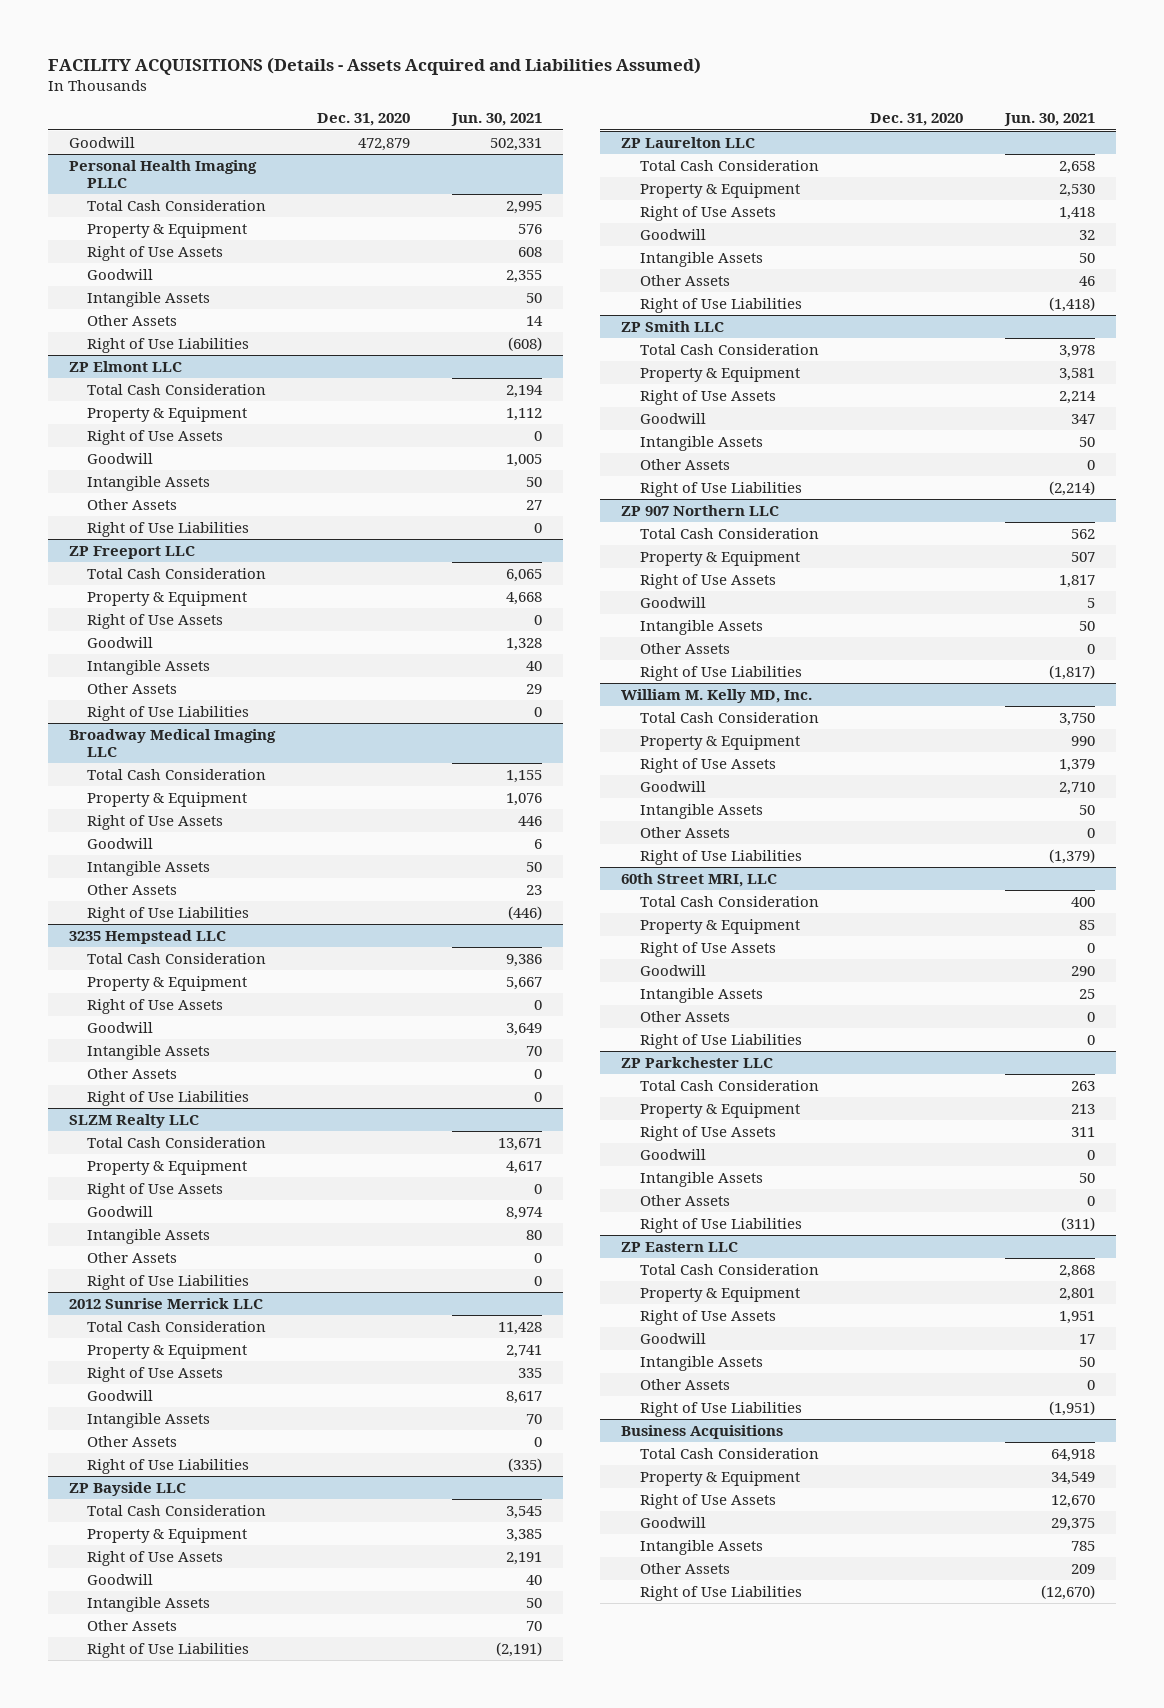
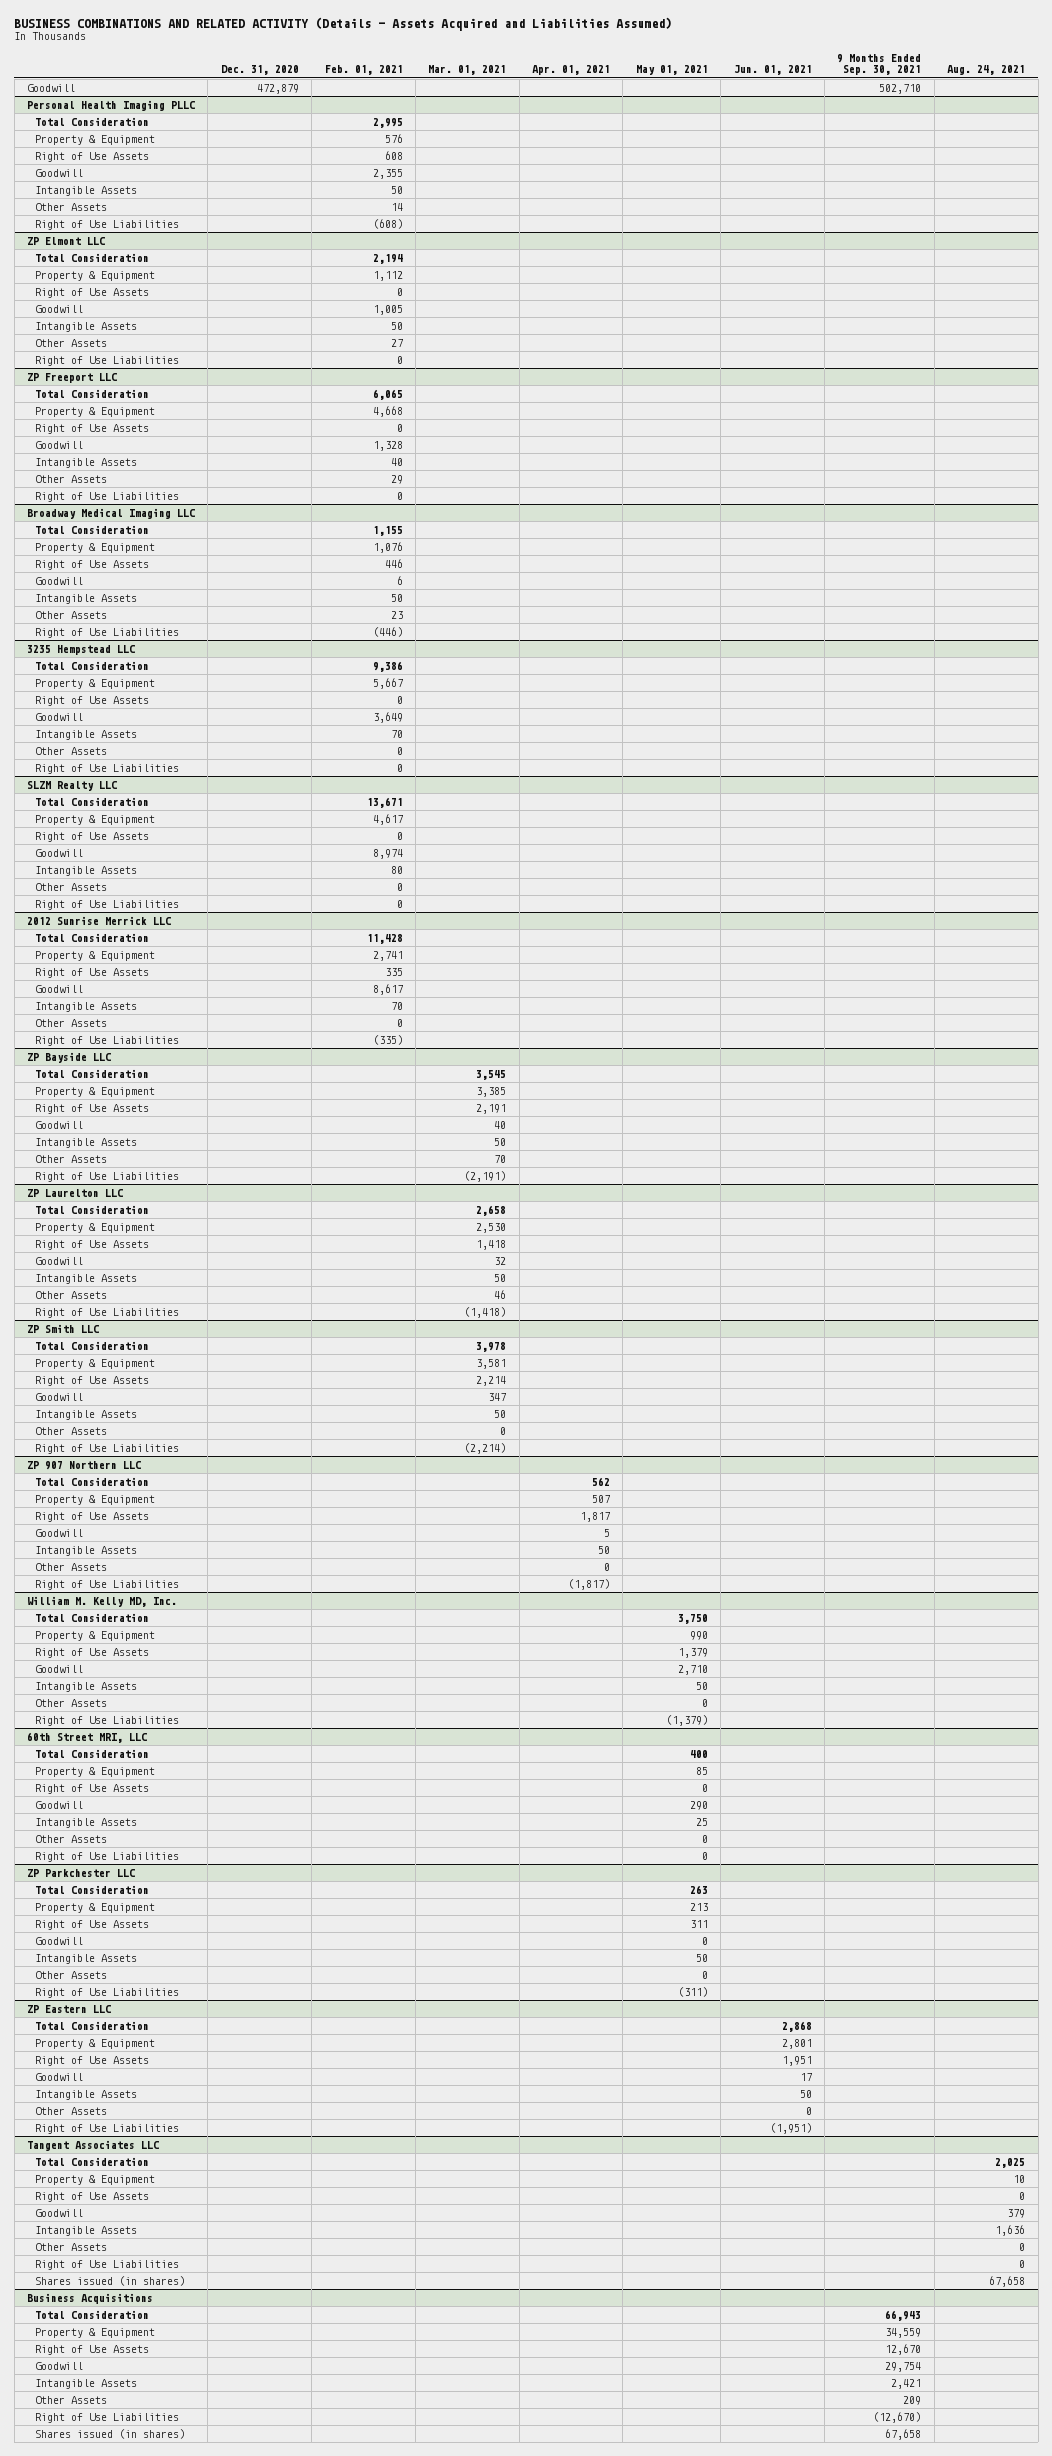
[48,57,702,76] FACILITY ACQUISITIONS (Details - Assets Acquired and Liabilities Assumed) -> [14,16,673,31] BUSINESS COMBINATIONS AND RELATED ACTIVITY (Details - Assets Acquired and Liabilities Assumed)
[451,113,543,127] Jun. 30, 2021 -> none
none -> [324,65,403,76] Feb. 01, 2021
none -> [428,65,507,76] Mar. 01, 2021
none -> [532,65,611,76] Apr. 01, 2021
none -> [635,65,708,76] May 01, 2021
none -> [733,65,812,76] Jun. 01, 2021
none -> [837,53,922,76] 9 Months Ended Sep. 30, 2021
none -> [947,65,1026,76] Aug. 24, 2021
[87,200,267,212] Total Cash Consideration -> [35,116,150,126] Total Consideration
[87,384,267,396] Total Cash Consideration -> [35,252,150,262] Total Consideration
[87,568,267,580] Total Cash Consideration -> [35,388,150,398] Total Consideration
[87,769,267,781] Total Cash Consideration -> [35,524,150,534] Total Consideration
[87,953,267,965] Total Cash Consideration -> [35,660,150,670] Total Consideration
[87,1137,267,1149] Total Cash Consideration -> [35,796,150,806] Total Consideration
[87,1321,267,1333] Total Cash Consideration -> [35,932,150,942] Total Consideration
[87,1505,267,1517] Total Cash Consideration -> [35,1068,150,1078] Total Consideration
[639,160,819,172] Total Cash Consideration -> [35,1204,150,1214] Total Consideration
[639,344,819,356] Total Cash Consideration -> [35,1340,150,1350] Total Consideration
[639,528,819,540] Total Cash Consideration -> [35,1476,150,1486] Total Consideration
[639,712,819,724] Total Cash Consideration -> [35,1612,150,1622] Total Consideration
[639,896,819,908] Total Cash Consideration -> [35,1748,150,1758] Total Consideration
[639,1080,819,1092] Total Cash Consideration -> [35,1884,150,1894] Total Consideration
[639,1264,819,1276] Total Cash Consideration -> [35,2020,150,2030] Total Consideration
none -> [26,2139,159,2151] Tangent Associates LLC
none -> [35,2156,150,2166] Total Consideration
none -> [35,2174,156,2185] Property & Equipment
none -> [35,2191,150,2202] Right of Use Assets
none -> [35,2208,84,2217] Goodwill
none -> [35,2225,138,2236] Intangible Assets
none -> [35,2242,108,2251] Other Assets
none -> [35,2259,180,2270] Right of Use Liabilities
none -> [35,2275,186,2286] Shares issued (in shares)
[639,1448,819,1460] Total Cash Consideration -> [35,2309,150,2319] Total Consideration
none -> [35,2428,186,2439] Shares issued (in shares)

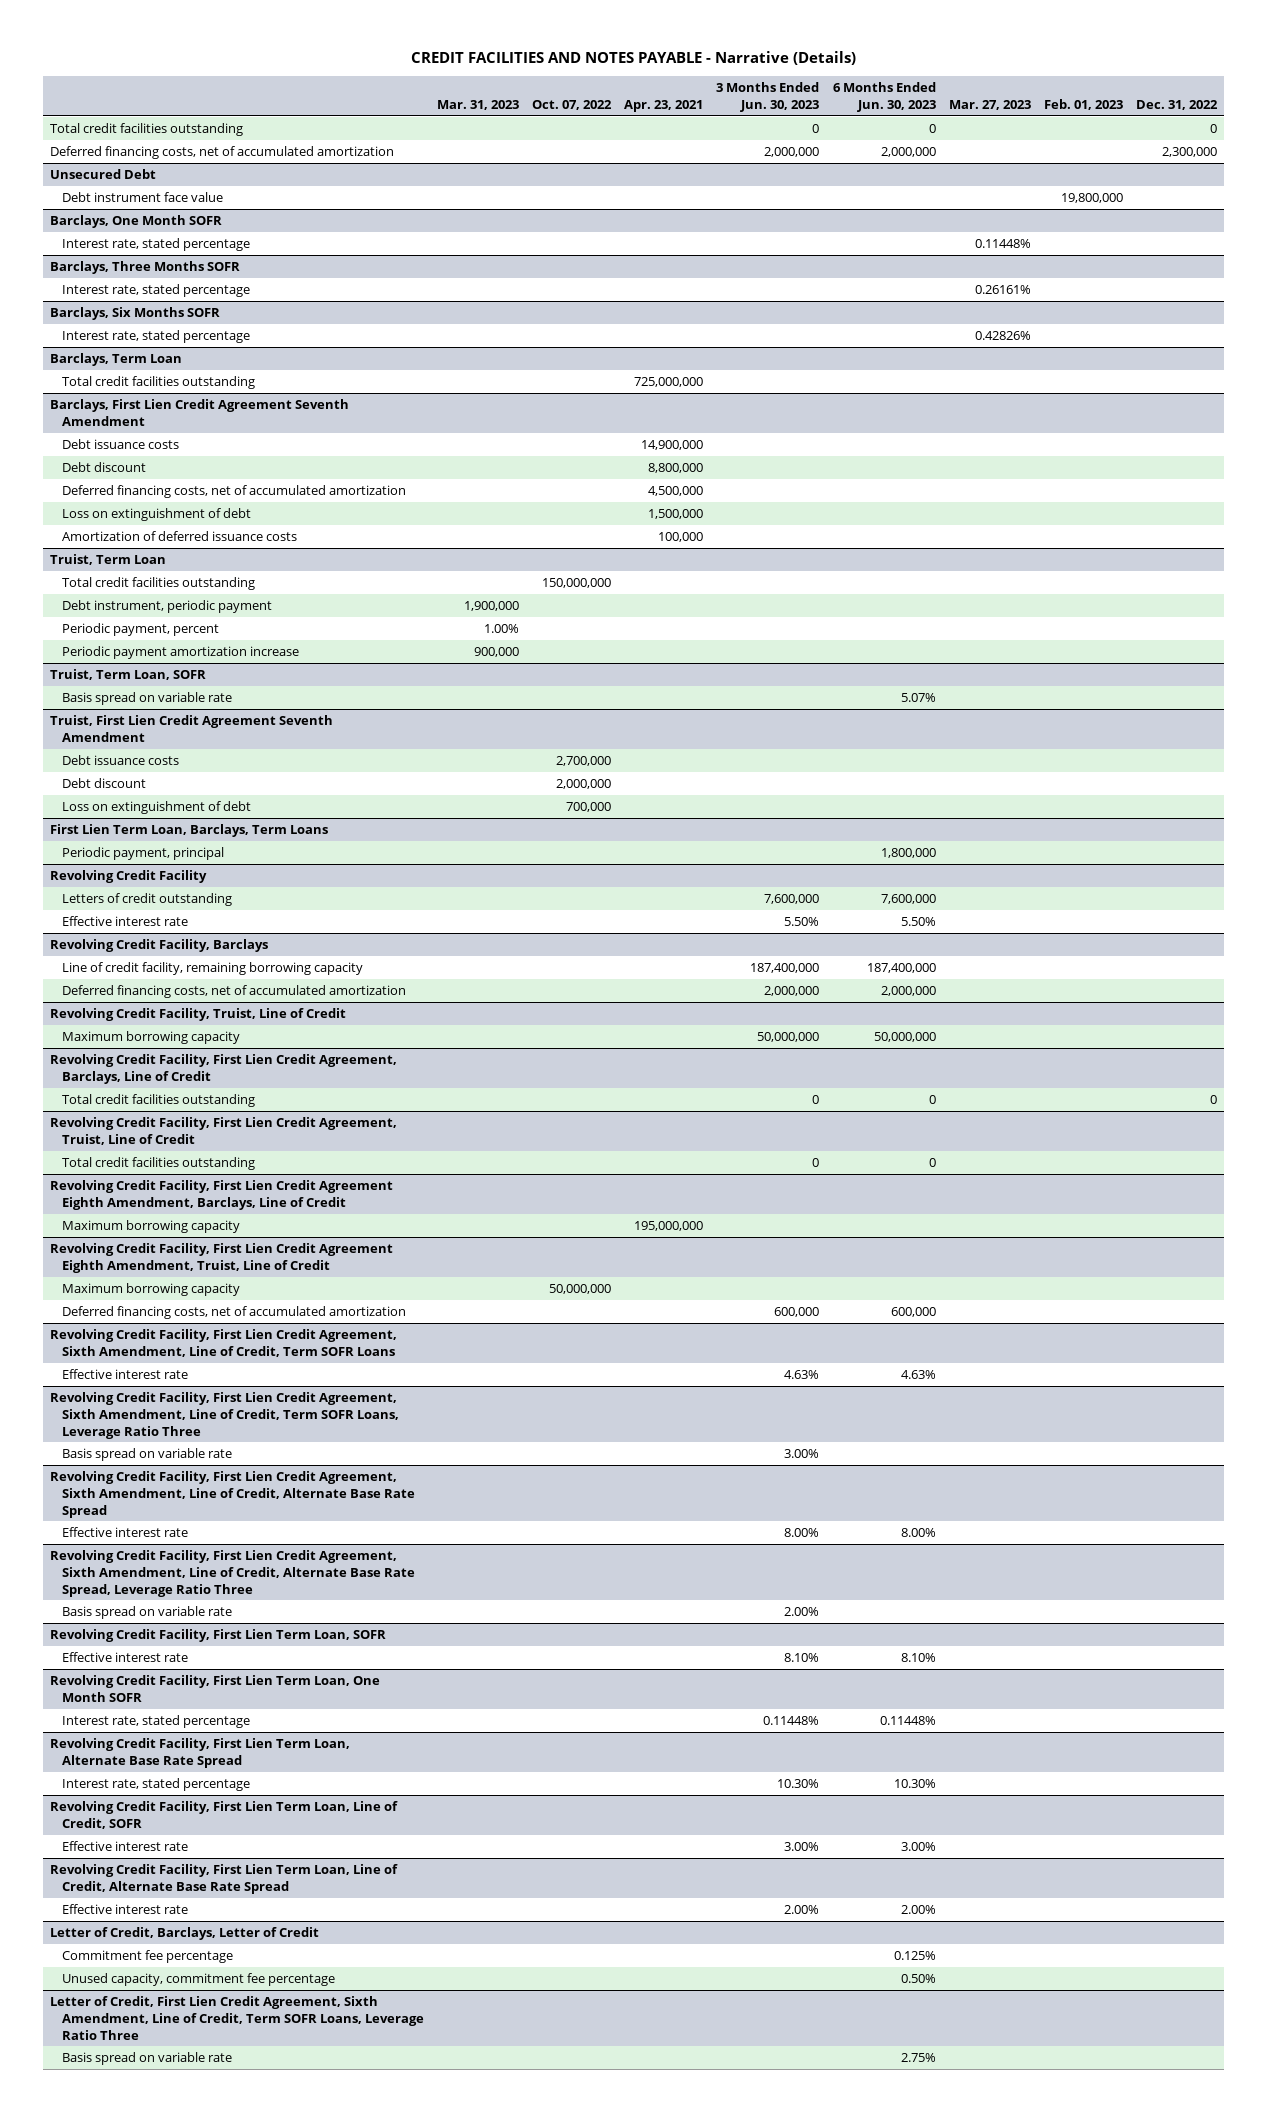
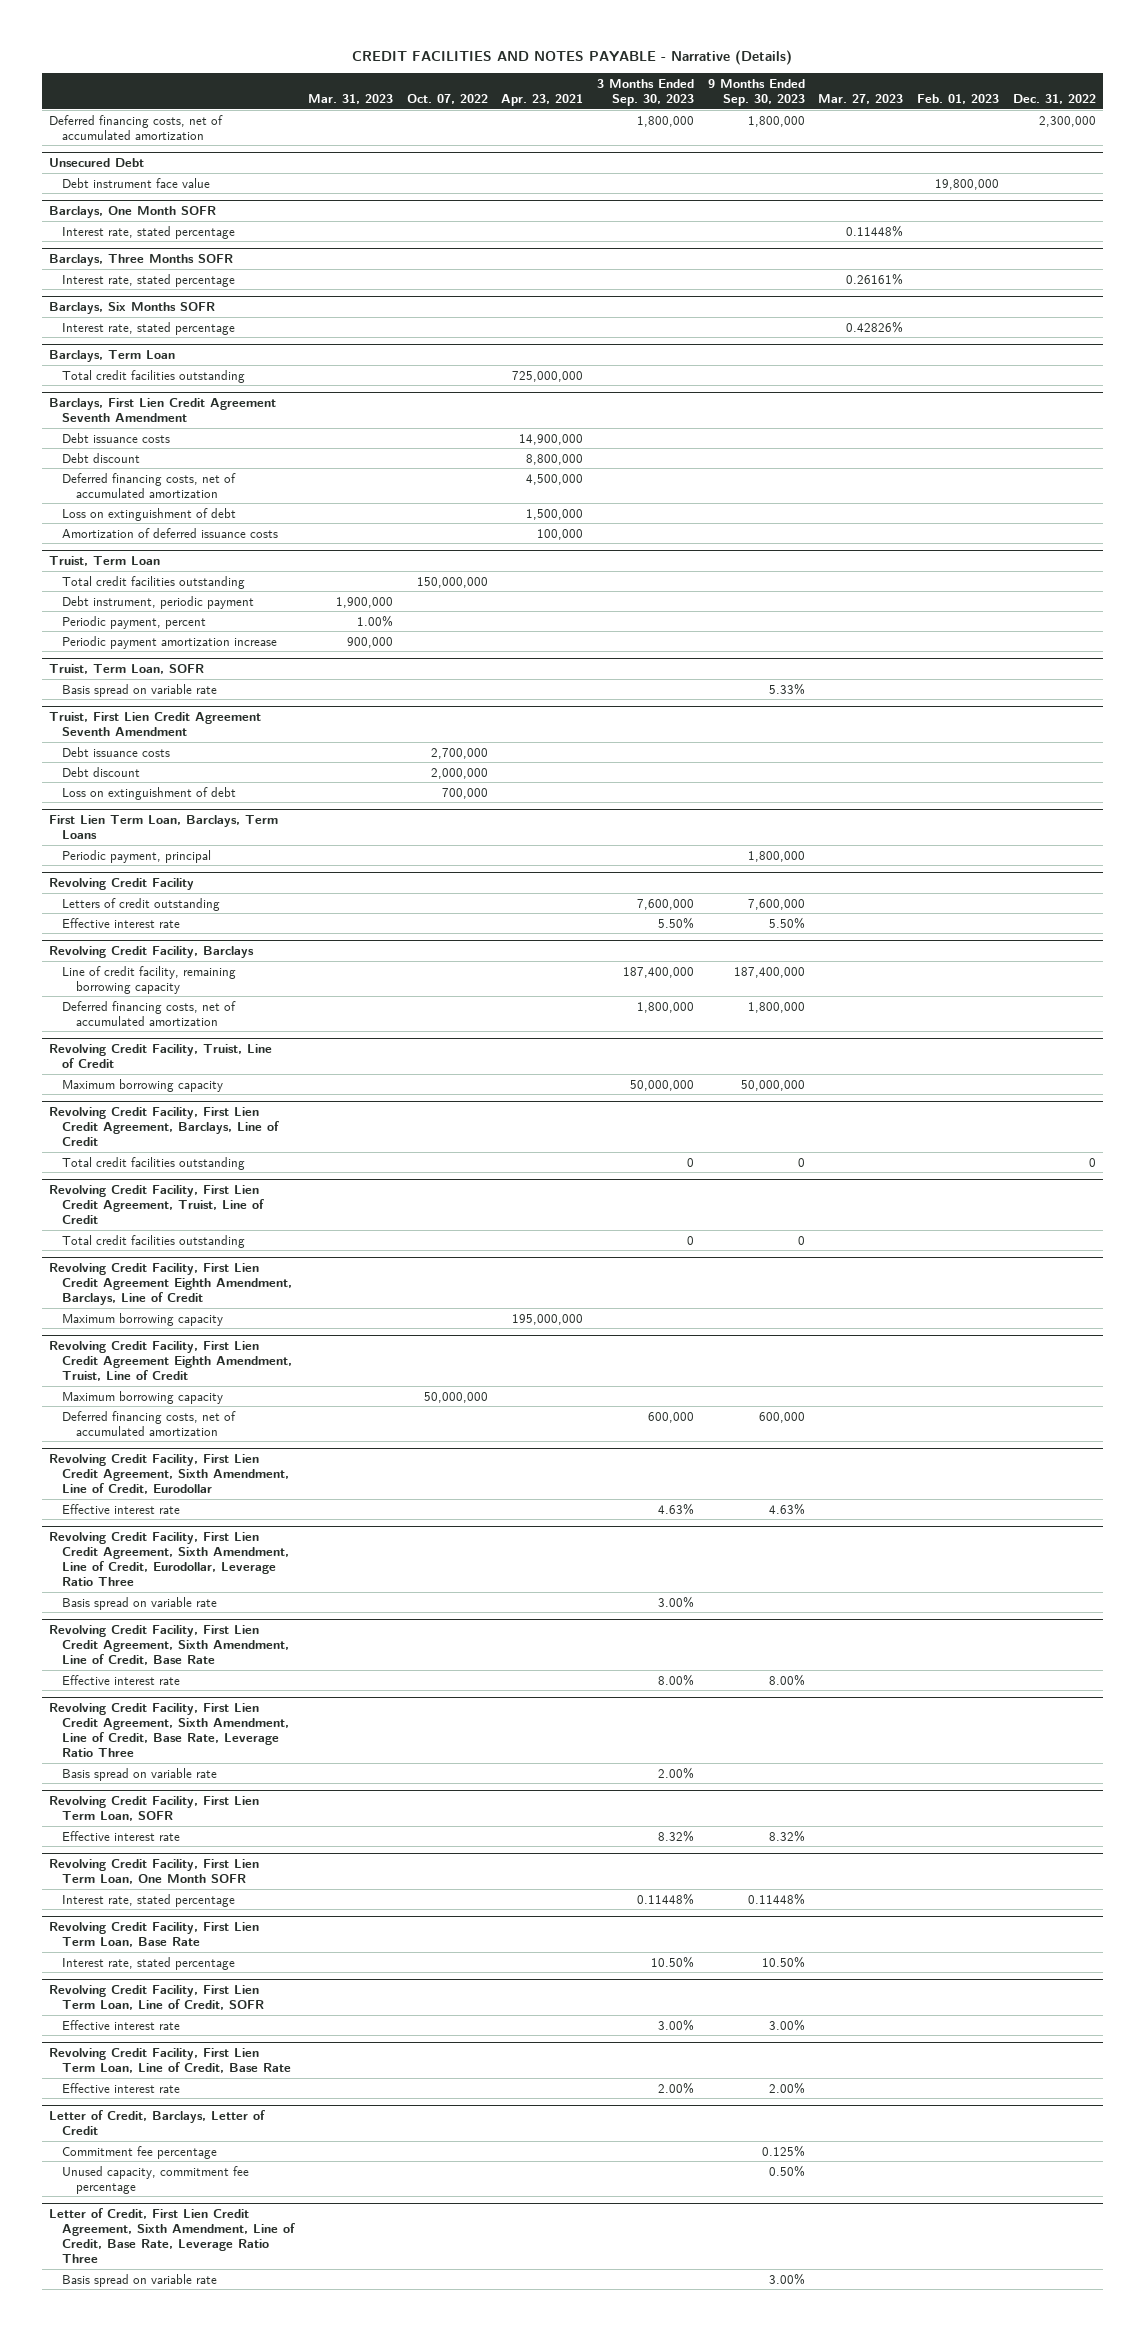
[716,82,820,112] 3 Months Ended Jun. 30, 2023 -> none
[832,82,936,112] 6 Months Ended Jun. 30, 2023 -> none
none -> [597,78,695,106] 3 Months Ended Sep. 30, 2023
none -> [707,78,805,106] 9 Months Ended Sep. 30, 2023
[49,123,243,137] Total credit facilities outstanding -> none
[49,1329,397,1357] Revolving Credit Facility, First Lien Credit Agreement, Sixth Amendment, Line of Credit, Term SOFR Loans -> [48,1454,290,1495] Revolving Credit Facility, First Lien Credit Agreement, Sixth Amendment, Line of Credit, Eurodollar
[49,1392,399,1439] Revolving Credit Facility, First Lien Credit Agreement, Sixth Amendment, Line of Credit, Term SOFR Loans, Leverage Ratio Three -> [48,1532,290,1587] Revolving Credit Facility, First Lien Credit Agreement, Sixth Amendment, Line of Credit, Eurodollar, Leverage Ratio Three
[49,1471,415,1518] Revolving Credit Facility, First Lien Credit Agreement, Sixth Amendment, Line of Credit, Alternate Base Rate Spread -> [48,1625,290,1666] Revolving Credit Facility, First Lien Credit Agreement, Sixth Amendment, Line of Credit, Base Rate
[49,1550,415,1597] Revolving Credit Facility, First Lien Credit Agreement, Sixth Amendment, Line of Credit, Alternate Base Rate Spread, Leverage Ratio Three -> [48,1703,290,1758] Revolving Credit Facility, First Lien Credit Agreement, Sixth Amendment, Line of Credit, Base Rate, Leverage Ratio Three
[49,1738,350,1768] Revolving Credit Facility, First Lien Term Loan, Alternate Base Rate Spread -> [48,1922,259,1948] Revolving Credit Facility, First Lien Term Loan, Base Rate
[49,1864,398,1894] Revolving Credit Facility, First Lien Term Loan, Line of Credit, Alternate Base Rate Spread -> [48,2048,292,2074] Revolving Credit Facility, First Lien Term Loan, Line of Credit, Base Rate
[49,1996,424,2040] Letter of Credit, First Lien Credit Agreement, Sixth Amendment, Line of Credit, Term SOFR Loans, Leverage Ratio Three -> [48,2208,296,2264] Letter of Credit, First Lien Credit Agreement, Sixth Amendment, Line of Credit, Base Rate, Leverage Ratio Three

